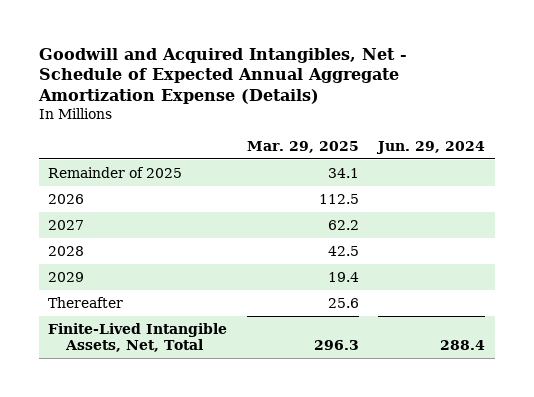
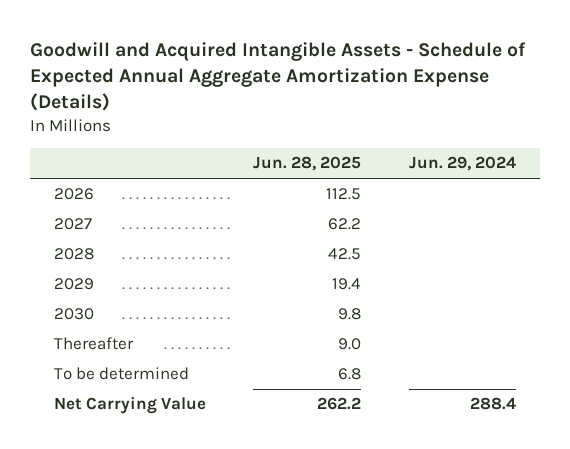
[37,47,407,105] Goodwill and Acquired Intangibles, Net - Schedule of Expected Annual Aggregate Amortization Expense (Details) -> [30,42,527,112] Goodwill and Acquired Intangible Assets - Schedule of Expected Annual Aggregate Amortization Expense (Details)
[246,140,359,153] Mar. 29, 2025 -> none
none -> [253,156,362,172] Jun. 28, 2025
[48,166,183,178] Remainder of 2025 -> none
none -> [53,308,94,321] 2030
none -> [53,367,189,381] To be determined
[48,322,228,353] Finite-Lived Intangible Assets, Net, Total -> [53,396,206,415] Net Carrying Value

